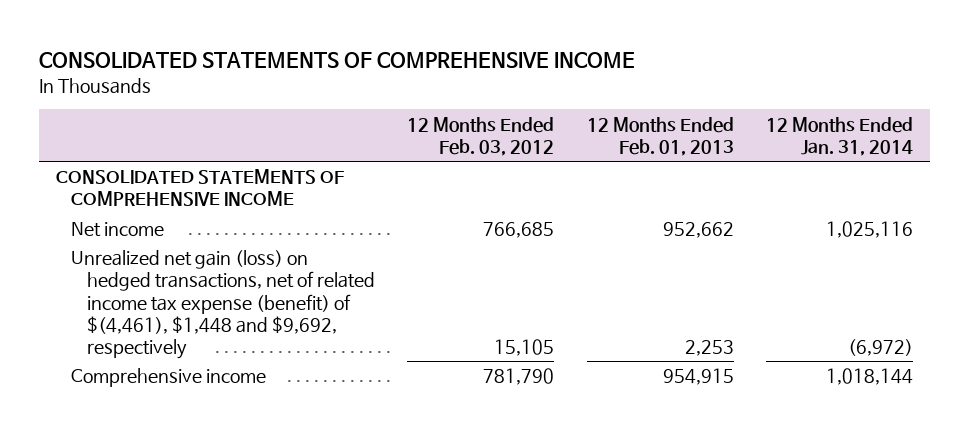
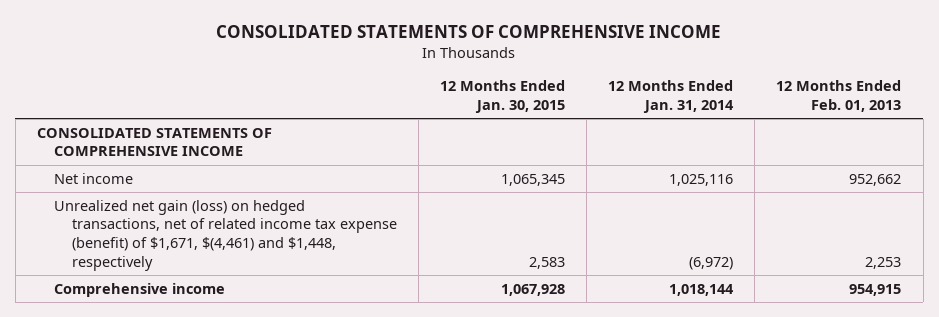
[407,116,555,156] 12 Months Ended Feb. 03, 2012 -> none
none -> [439,80,565,113] 12 Months Ended Jan. 30, 2015
[71,250,375,359] Unrealized net gain (loss) on hedged transactions, net of related income tax expense (benefit) of $(4,461), $1,448 and $9,692, respectively -> [54,199,397,271] Unrealized net gain (loss) on hedged transactions, net of related income tax expense (benefit) of $1,671, $(4,461) and $1,448, respectively

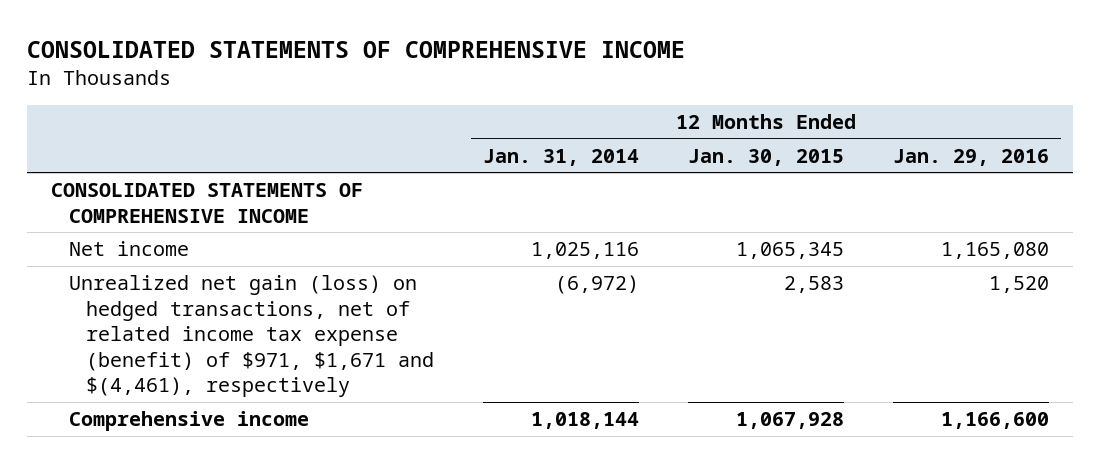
[776,80,902,112] 12 Months Ended Feb. 01, 2013 -> none
none -> [893,148,1050,166] Jan. 29, 2016
[54,199,397,271] Unrealized net gain (loss) on hedged transactions, net of related income tax expense (benefit) of $1,671, $(4,461) and $1,448, respectively -> [68,275,435,398] Unrealized net gain (loss) on hedged transactions, net of related income tax expense (benefit) of $971, $1,671 and $(4,461), respectively

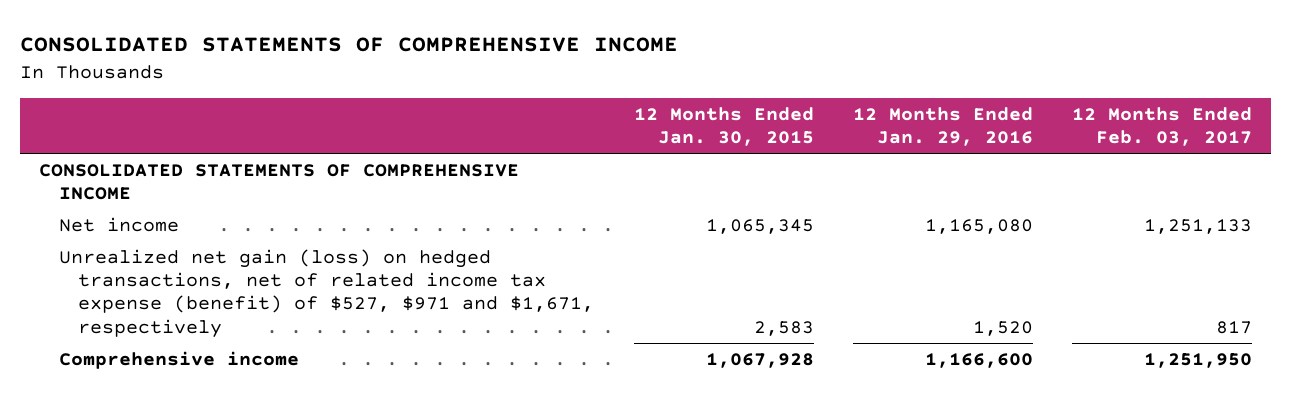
[483,148,640,166] Jan. 31, 2014 -> none
none -> [1071,106,1252,147] 12 Months Ended Feb. 03, 2017
[68,275,435,398] Unrealized net gain (loss) on hedged transactions, net of related income tax expense (benefit) of $971, $1,671 and $(4,461), respectively -> [58,248,595,338] Unrealized net gain (loss) on hedged transactions, net of related income tax expense (benefit) of $527, $971 and $1,671, respectively

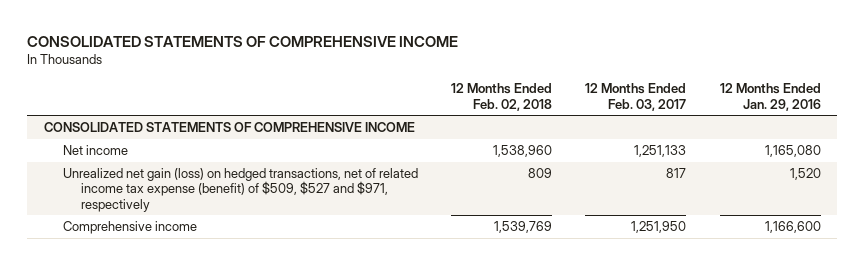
[633,106,814,147] 12 Months Ended Jan. 30, 2015 -> none
none -> [450,83,552,111] 12 Months Ended Feb. 02, 2018
[58,248,595,338] Unrealized net gain (loss) on hedged transactions, net of related income tax expense (benefit) of $527, $971 and $1,671, respectively -> [62,167,418,212] Unrealized net gain (loss) on hedged transactions, net of related income tax expense (benefit) of $509, $527 and $971, respectively

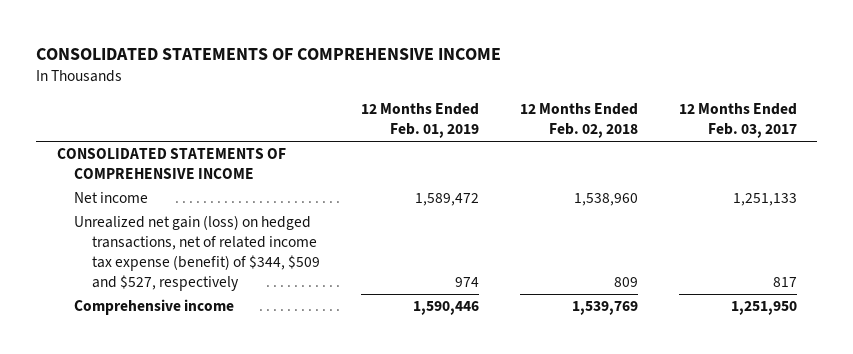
[719,83,821,111] 12 Months Ended Jan. 29, 2016 -> none
none -> [360,103,479,139] 12 Months Ended Feb. 01, 2019
[62,167,418,212] Unrealized net gain (loss) on hedged transactions, net of related income tax expense (benefit) of $509, $527 and $971, respectively -> [74,215,320,291] Unrealized net gain (loss) on hedged transactions, net of related income tax expense (benefit) of $344, $509 and $527, respectively

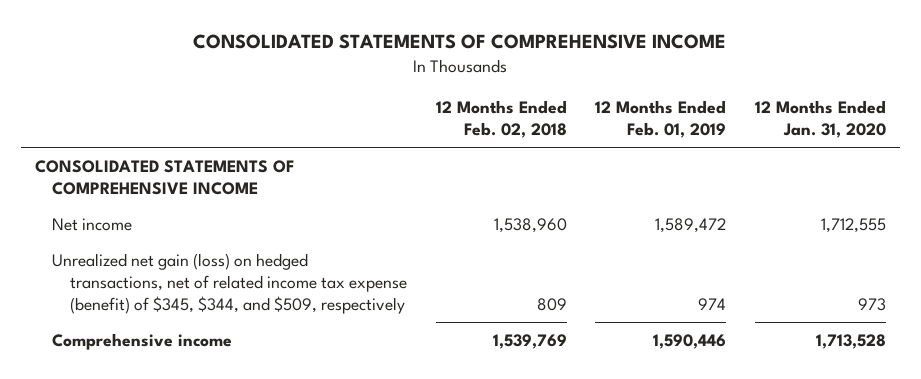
[678,103,797,139] 12 Months Ended Feb. 03, 2017 -> none
none -> [754,99,886,138] 12 Months Ended Jan. 31, 2020
[74,215,320,291] Unrealized net gain (loss) on hedged transactions, net of related income tax expense (benefit) of $344, $509 and $527, respectively -> [52,252,407,314] Unrealized net gain (loss) on hedged transactions, net of related income tax expense (benefit) of $345, $344, and $509, respectively

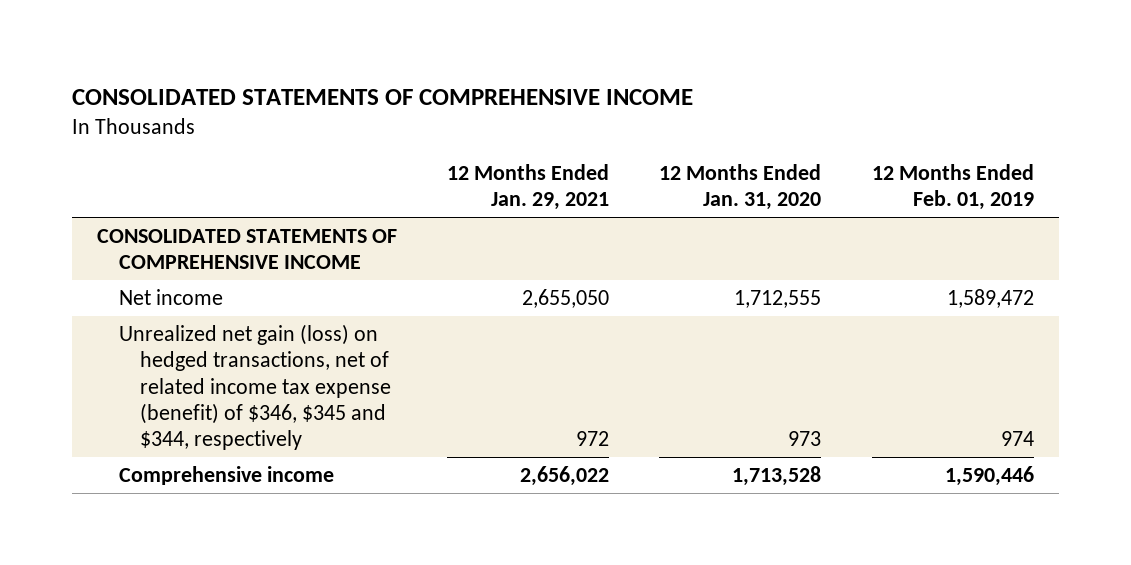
[435,99,567,138] 12 Months Ended Feb. 02, 2018 -> none
none -> [447,163,610,211] 12 Months Ended Jan. 29, 2021
[52,252,407,314] Unrealized net gain (loss) on hedged transactions, net of related income tax expense (benefit) of $345, $344, and $509, respectively -> [118,323,392,451] Unrealized net gain (loss) on hedged transactions, net of related income tax expense (benefit) of $346, $345 and $344, respectively

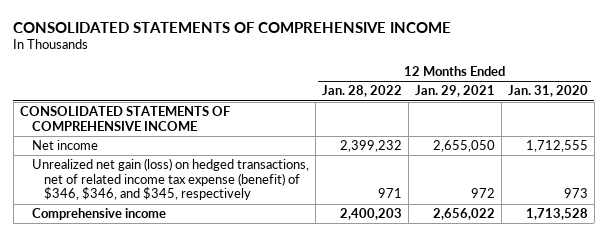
[871,163,1034,211] 12 Months Ended Feb. 01, 2019 -> none
none -> [321,85,402,98] Jan. 28, 2022
[118,323,392,451] Unrealized net gain (loss) on hedged transactions, net of related income tax expense (benefit) of $346, $345 and $344, respectively -> [31,158,309,201] Unrealized net gain (loss) on hedged transactions, net of related income tax expense (benefit) of $346, $346, and $345, respectively

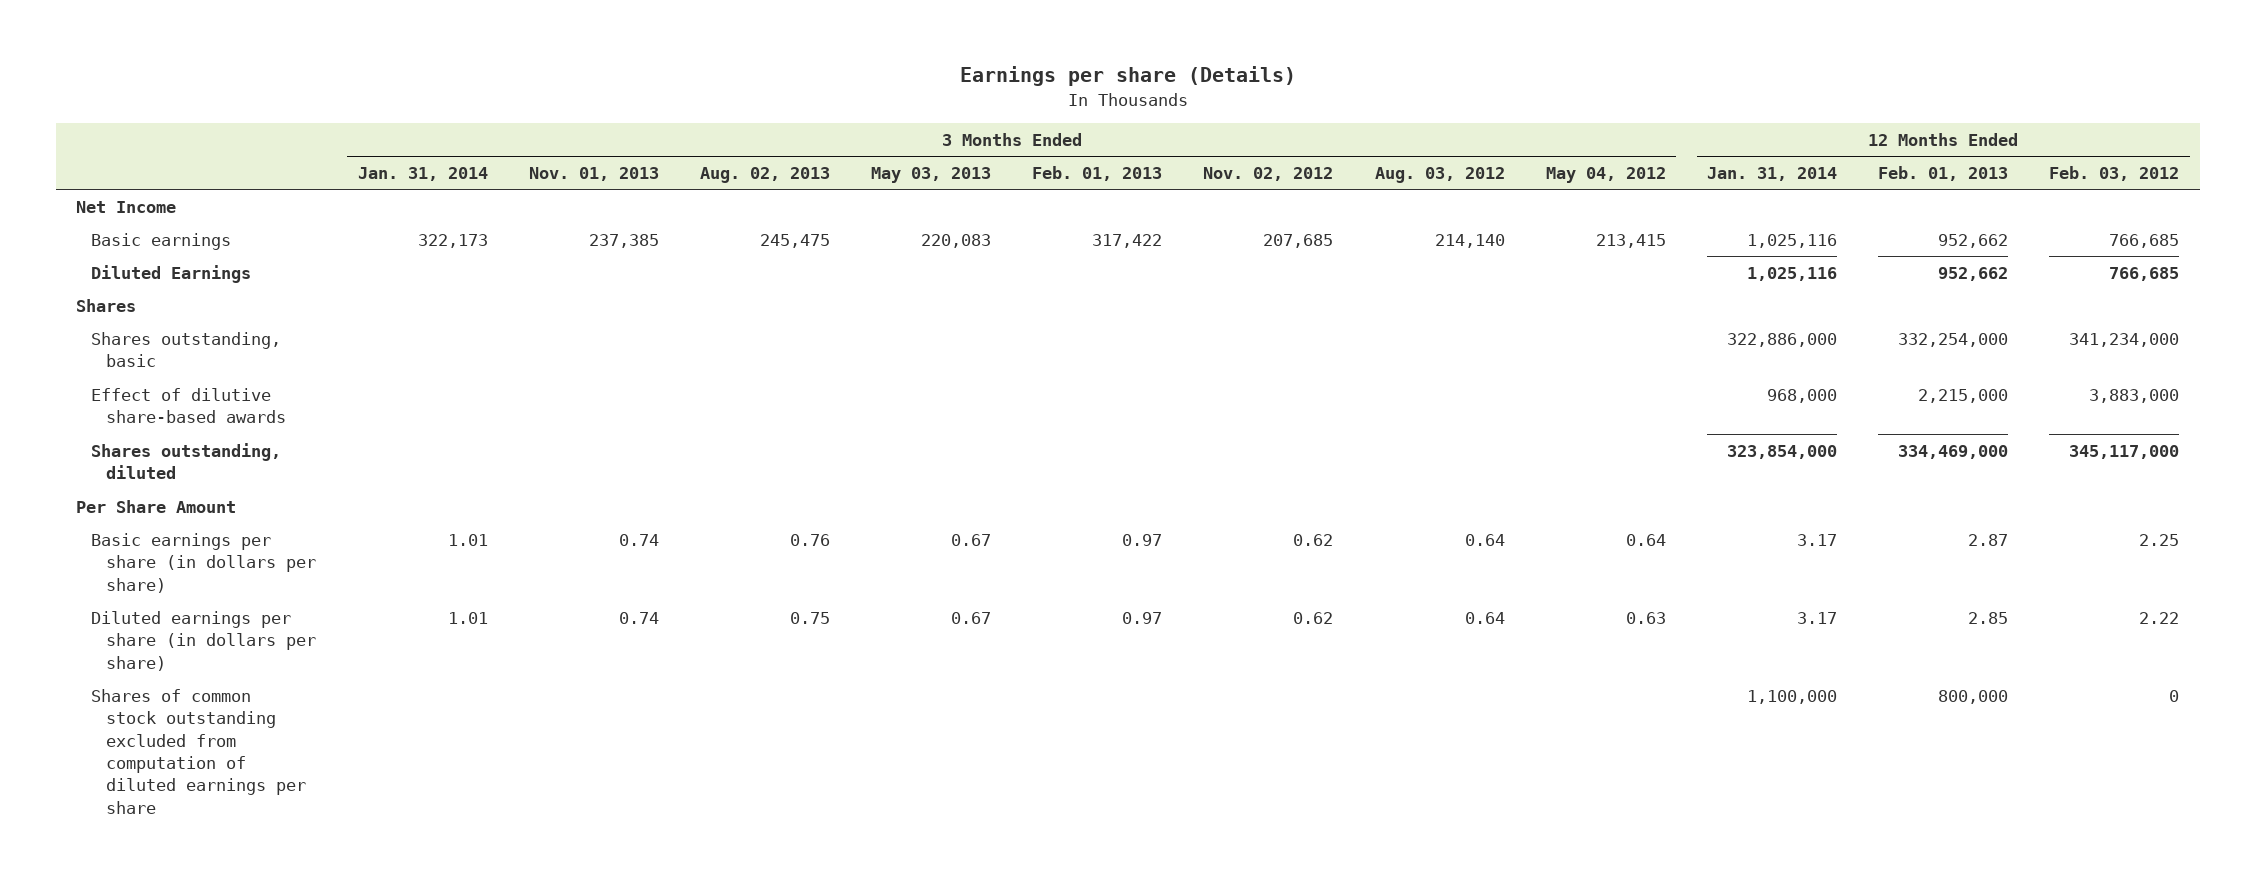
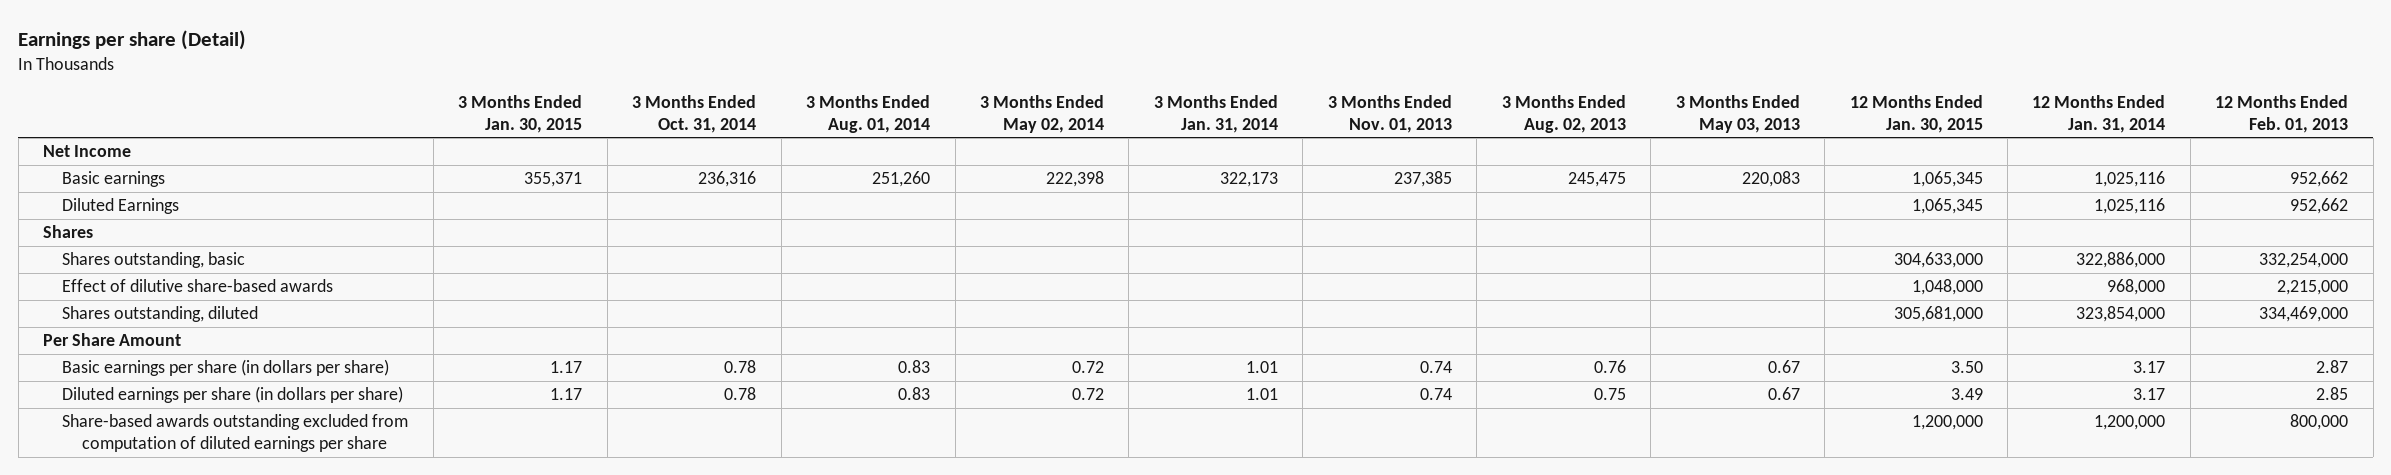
[959,66,1296,87] Earnings per share (Details) -> [18,30,247,51] Earnings per share (Detail)
[1032,165,1163,181] Feb. 01, 2013 -> none
[1203,166,1334,181] Nov. 02, 2012 -> none
[1374,166,1505,183] Aug. 03, 2012 -> none
[1545,166,1666,183] May 04, 2012 -> none
[2049,165,2180,181] Feb. 03, 2012 -> none
none -> [458,94,583,133] 3 Months Ended Jan. 30, 2015
none -> [632,94,757,133] 3 Months Ended Oct. 31, 2014
none -> [806,94,931,133] 3 Months Ended Aug. 01, 2014
none -> [979,94,1104,133] 3 Months Ended May 02, 2014
none -> [1849,94,1983,133] 12 Months Ended Jan. 30, 2015
[91,688,307,814] Shares of common stock outstanding excluded from computation of diluted earnings per share -> [62,414,409,453] Share-based awards outstanding excluded from computation of diluted earnings per share
[1746,689,1837,704] 1,100,000 -> [2094,415,2166,431] 1,200,000

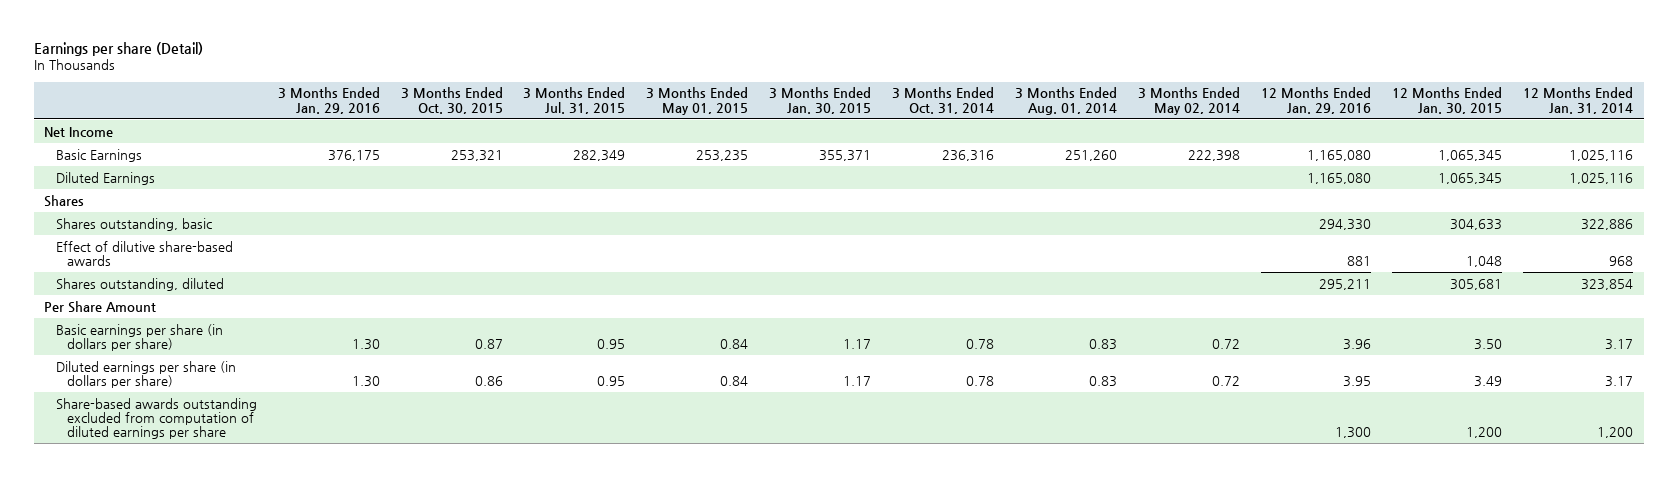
[1153,94,1278,133] 3 Months Ended Jan. 31, 2014 -> none
[1327,94,1452,133] 3 Months Ended Nov. 01, 2013 -> none
[1501,94,1626,133] 3 Months Ended Aug. 02, 2013 -> none
[1675,94,1800,133] 3 Months Ended May 03, 2013 -> none
[2215,94,2349,133] 12 Months Ended Feb. 01, 2013 -> none
none -> [277,87,380,114] 3 Months Ended Jan. 29, 2016
none -> [400,87,503,114] 3 Months Ended Oct. 30, 2015
none -> [523,87,626,114] 3 Months Ended Jul. 31, 2015
none -> [646,87,749,115] 3 Months Ended May 01, 2015
none -> [1261,87,1372,114] 12 Months Ended Jan. 29, 2016
[62,171,166,188] Basic earnings -> [55,148,142,162] Basic Earnings
[1893,252,1983,269] 304,633,000 -> [1450,218,1503,230] 304,633
[2076,252,2166,269] 322,886,000 -> [1581,218,1634,230] 322,886
[1911,279,1983,296] 1,048,000 -> [1466,255,1503,267] 1,048
[2107,279,2166,296] 968,000 -> [1609,255,1634,266] 968
[1893,306,1983,323] 305,681,000 -> [1450,278,1503,290] 305,681
[2076,306,2166,323] 323,854,000 -> [1581,278,1634,290] 323,854
[1911,415,1983,431] 1,200,000 -> [1466,427,1503,439] 1,200
[2094,415,2166,431] 1,200,000 -> [1597,427,1634,439] 1,200

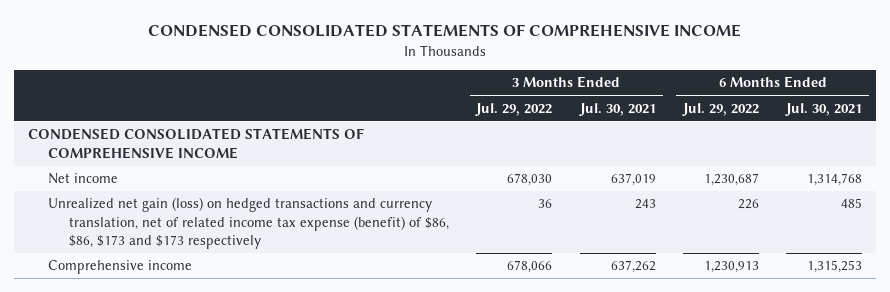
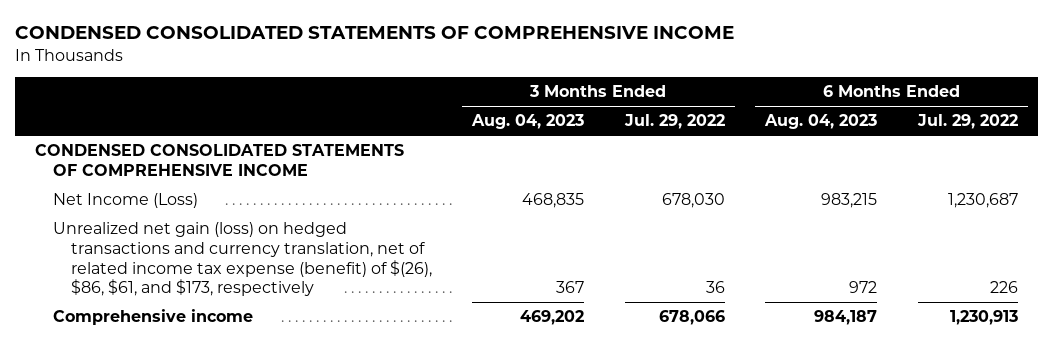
[578,102,656,116] Jul. 30, 2021 -> none
[785,102,863,116] Jul. 30, 2021 -> none
none -> [471,114,585,130] Aug. 04, 2023
none -> [764,114,878,130] Aug. 04, 2023
[48,173,119,185] Net income -> [52,193,198,209] Net Income (Loss)
[48,197,450,249] Unrealized net gain (loss) on hedged transactions and currency translation, net of related income tax expense (benefit) of $86, $86, $173 and $173 respectively -> [52,222,432,297] Unrealized net gain (loss) on hedged transactions and currency translation, net of related income tax expense (benefit) of $(26), $86, $61, and $173, respectively

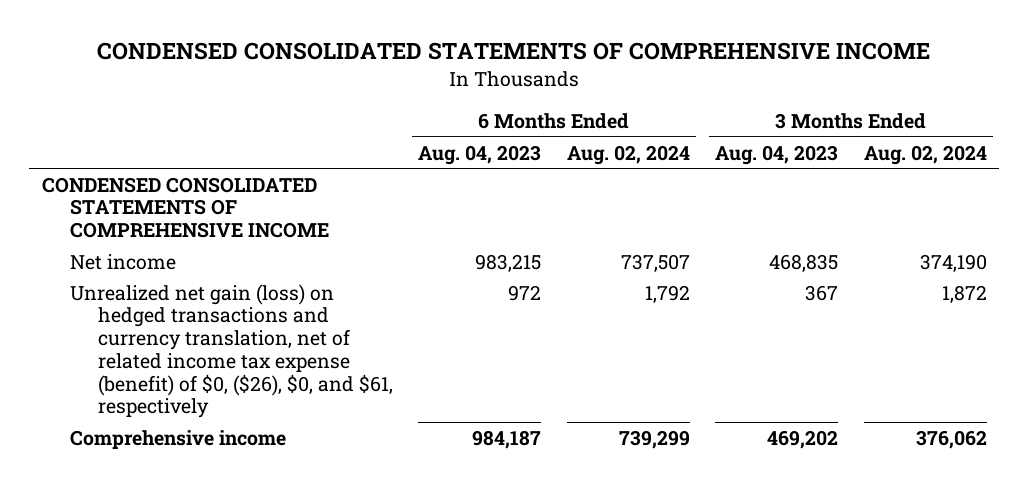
[623,114,725,130] Jul. 29, 2022 -> none
[916,114,1018,130] Jul. 29, 2022 -> none
none -> [566,144,690,165] Aug. 02, 2024
none -> [863,144,987,165] Aug. 02, 2024
[52,193,198,209] Net Income (Loss) -> [69,253,176,270] Net income
[52,222,432,297] Unrealized net gain (loss) on hedged transactions and currency translation, net of related income tax expense (benefit) of $(26), $86, $61, and $173, respectively -> [69,283,393,419] Unrealized net gain (loss) on hedged transactions and currency translation, net of related income tax expense (benefit) of $0, ($26), $0, and $61, respectively

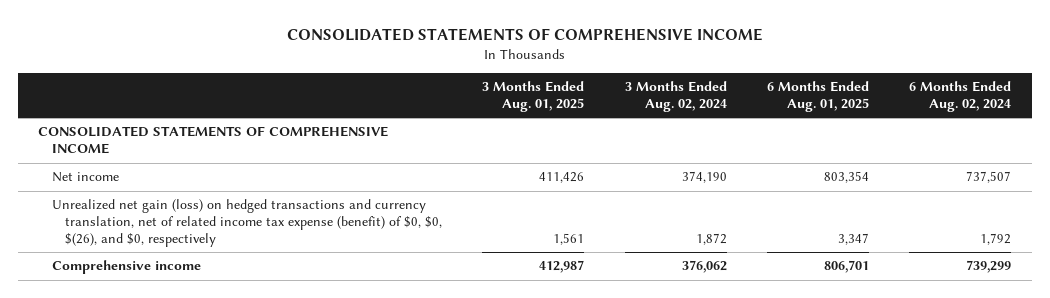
[97,42,931,61] CONDENSED CONSOLIDATED STATEMENTS OF COMPREHENSIVE INCOME -> [286,27,763,41] CONSOLIDATED STATEMENTS OF COMPREHENSIVE INCOME
[418,144,542,165] Aug. 04, 2023 -> none
[715,144,839,165] Aug. 04, 2023 -> none
none -> [482,81,585,113] 3 Months Ended Aug. 01, 2025
none -> [767,81,870,113] 6 Months Ended Aug. 01, 2025
[41,176,329,239] CONDENSED CONSOLIDATED STATEMENTS OF COMPREHENSIVE INCOME -> [38,126,389,155] CONSOLIDATED STATEMENTS OF COMPREHENSIVE INCOME
[69,283,393,419] Unrealized net gain (loss) on hedged transactions and currency translation, net of related income tax expense (benefit) of $0, ($26), $0, and $61, respectively -> [51,199,442,248] Unrealized net gain (loss) on hedged transactions and currency translation, net of related income tax expense (benefit) of $0, $0, $(26), and $0, respectively

